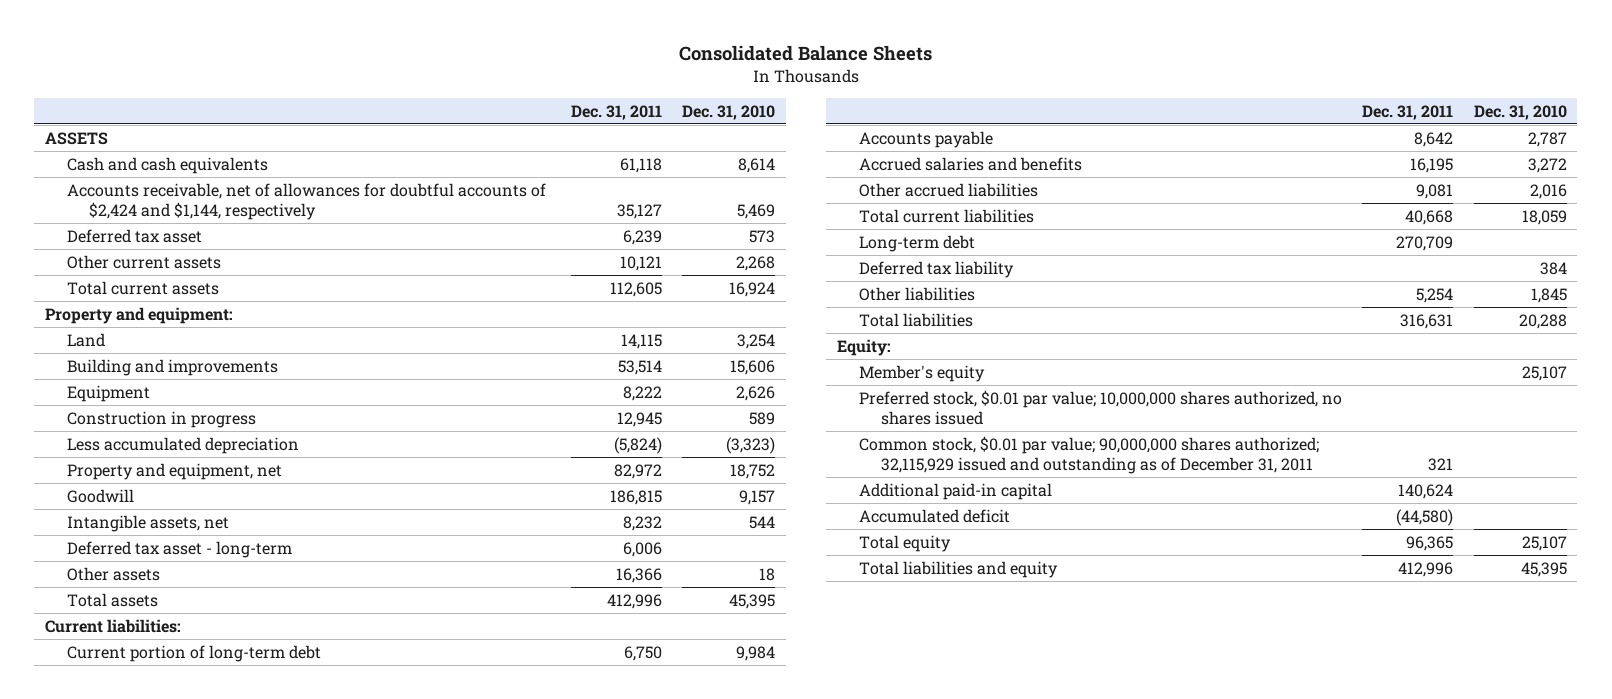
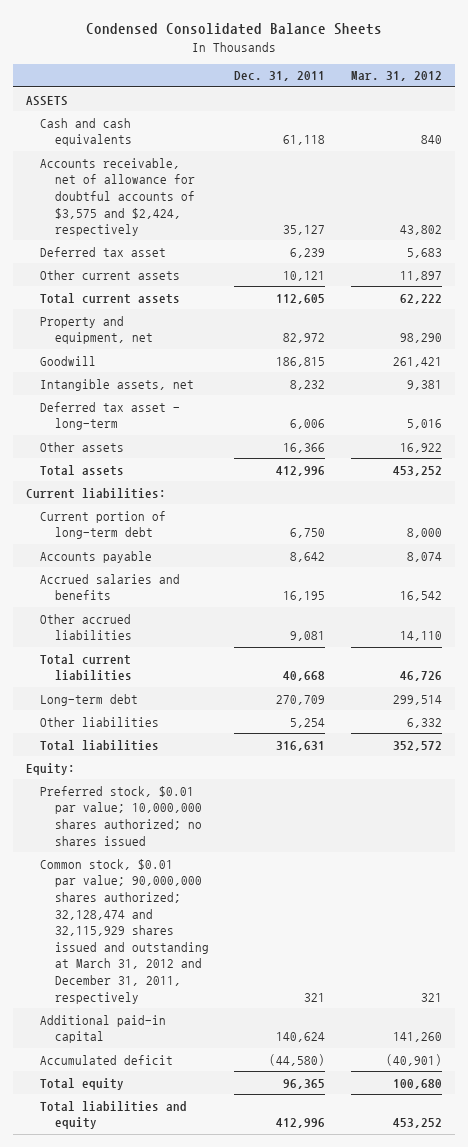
[678,44,932,61] Consolidated Balance Sheets -> [86,23,383,36] Condensed Consolidated Balance Sheets
[682,104,776,120] Dec. 31, 2010 -> none
none -> [351,71,443,82] Mar. 31, 2012
[66,182,546,221] Accounts receivable, net of allowances for doubtful accounts of $2,424 and $1,144, respectively -> [40,157,195,237] Accounts receivable, net of allowance for doubtful accounts of $3,575 and $2,424, respectively
[44,306,233,324] Property and equipment: -> none
[66,332,105,347] Land -> none
[66,358,278,376] Building and improvements -> none
[66,384,150,402] Equipment -> none
[66,410,256,428] Construction in progress -> none
[66,436,299,454] Less accumulated depreciation -> none
[858,260,1014,278] Deferred tax liability -> none
[858,364,985,382] Member's equity -> none
[858,389,1342,426] Preferred stock, $0.01 par value; 10,000,000 shares authorized, no shares issued -> [40,785,202,846] Preferred stock, $0.01 par value; 10,000,000 shares authorized; no shares issued
[858,435,1319,475] Common stock, $0.01 par value; 90,000,000 shares authorized; 32,115,929 issued and outstanding as of December 31, 2011 -> [40,858,209,1004] Common stock, $0.01 par value; 90,000,000 shares authorized; 32,128,474 and 32,115,929 shares issued and outstanding at March 31, 2012 and December 31, 2011, respectively

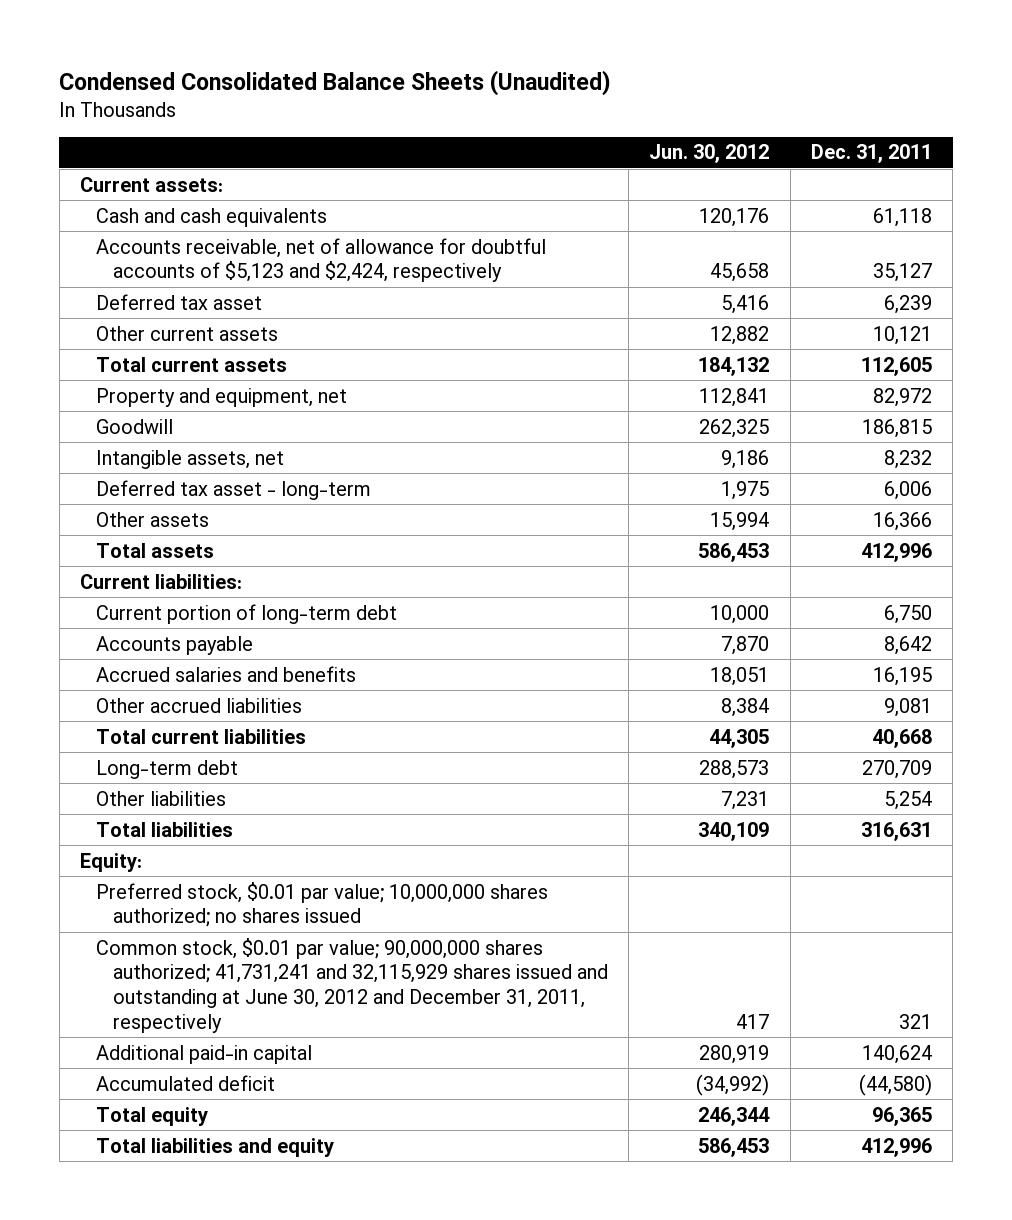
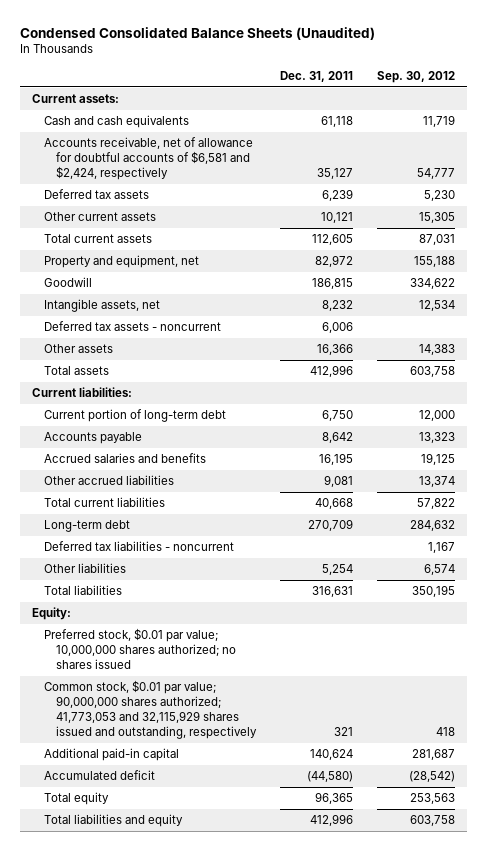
[649,144,770,164] Jun. 30, 2012 -> none
none -> [376,71,455,84] Sep. 30, 2012
[96,237,547,283] Accounts receivable, net of allowance for doubtful accounts of $5,123 and $2,424, respectively -> [43,137,253,180] Accounts receivable, net of allowance for doubtful accounts of $6,581 and $2,424, respectively
[96,293,263,310] Deferred tax asset -> [43,189,149,200] Deferred tax assets
[96,479,372,500] Deferred tax asset - long-term -> [43,321,221,332] Deferred tax assets - noncurrent
none -> [43,541,234,552] Deferred tax liabilities - noncurrent
[96,937,608,1033] Common stock, $0.01 par value; 90,000,000 shares authorized; 41,731,241 and 32,115,929 shares issued and outstanding at June 30, 2012 and December 31, 2011, respectively -> [43,680,257,739] Common stock, $0.01 par value; 90,000,000 shares authorized; 41,773,053 and 32,115,929 shares issued and outstanding, respectively

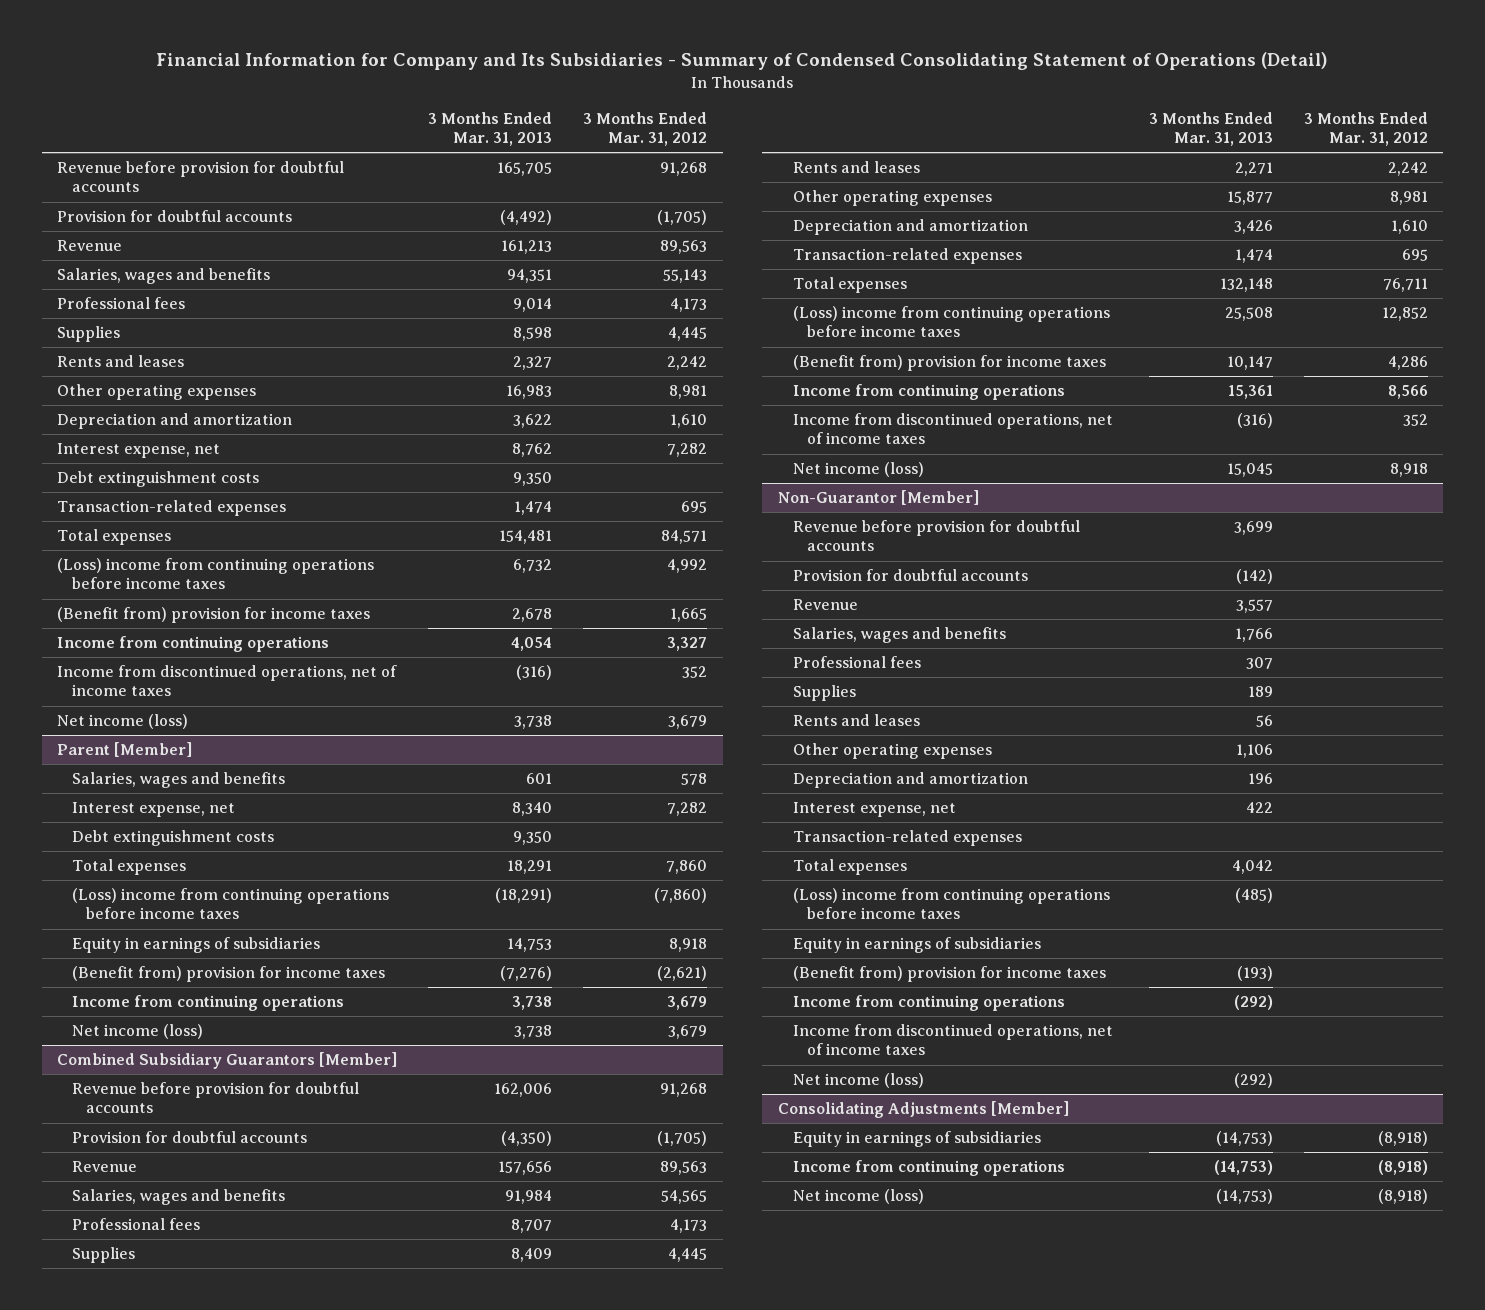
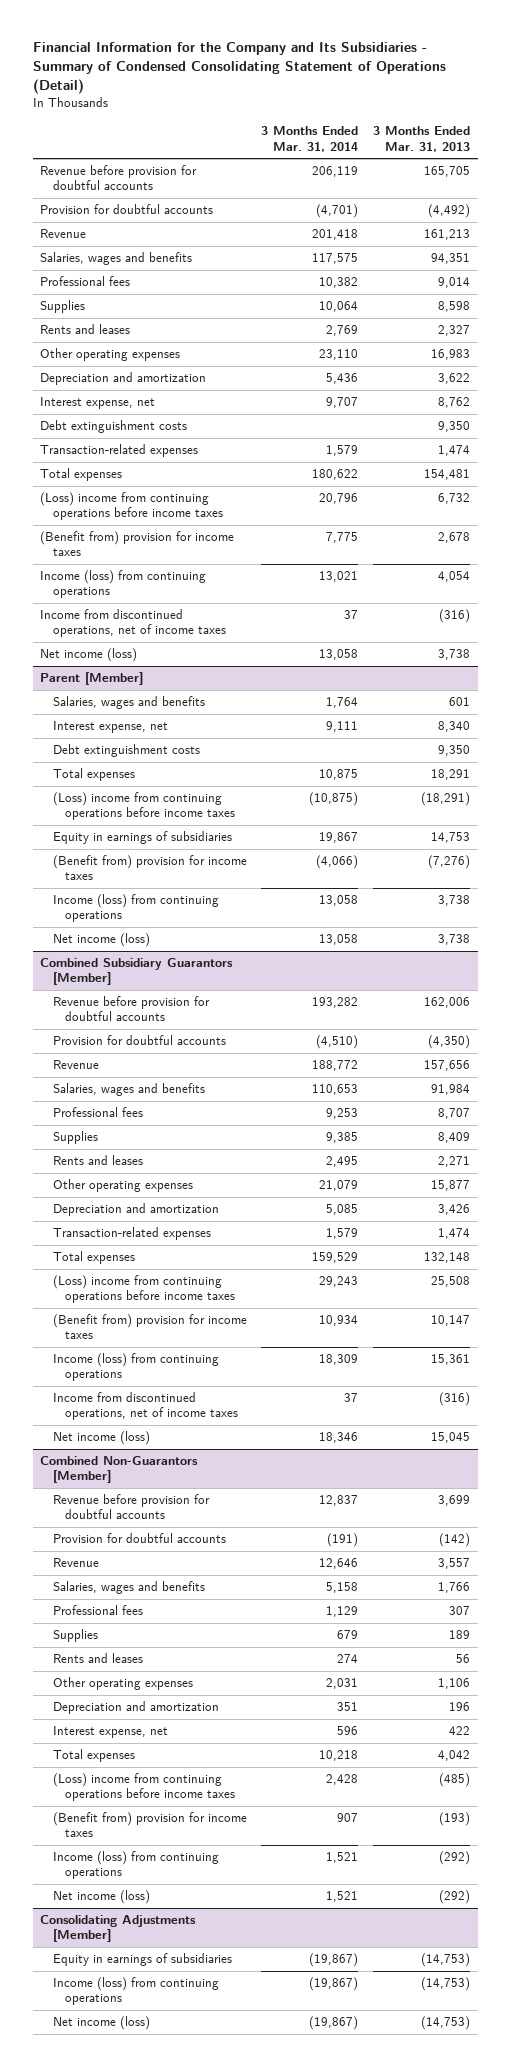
[156,52,1329,71] Financial Information for Company and Its Subsidiaries - Summary of Condensed Consolidating Statement of Operations (Detail) -> [32,41,446,95] Financial Information for the Company and Its Subsidiaries - Summary of Condensed Consolidating Statement of Operations (Detail)
[583,111,708,146] 3 Months Ended Mar. 31, 2012 -> none
none -> [261,126,359,152] 3 Months Ended Mar. 31, 2014
[57,636,330,653] Income from continuing operations -> [40,570,207,599] Income (loss) from continuing operations
[71,995,344,1012] Income from continuing operations -> [52,894,219,923] Income (loss) from continuing operations
[792,384,1065,401] Income from continuing operations -> [52,1353,219,1382] Income (loss) from continuing operations
[777,490,979,506] Non-Guarantor [Member] -> [40,1456,199,1484] Combined Non-Guarantors [Member]
[792,830,1022,847] Transaction-related expenses -> none
[792,937,1041,954] Equity in earnings of subsidiaries -> none
[792,1024,1113,1056] Income from discontinued operations, net of income taxes -> none
[792,995,1065,1012] Income from continuing operations -> [52,1851,219,1880] Income (loss) from continuing operations
[792,1160,1065,1177] Income from continuing operations -> [52,1977,219,2006] Income (loss) from continuing operations

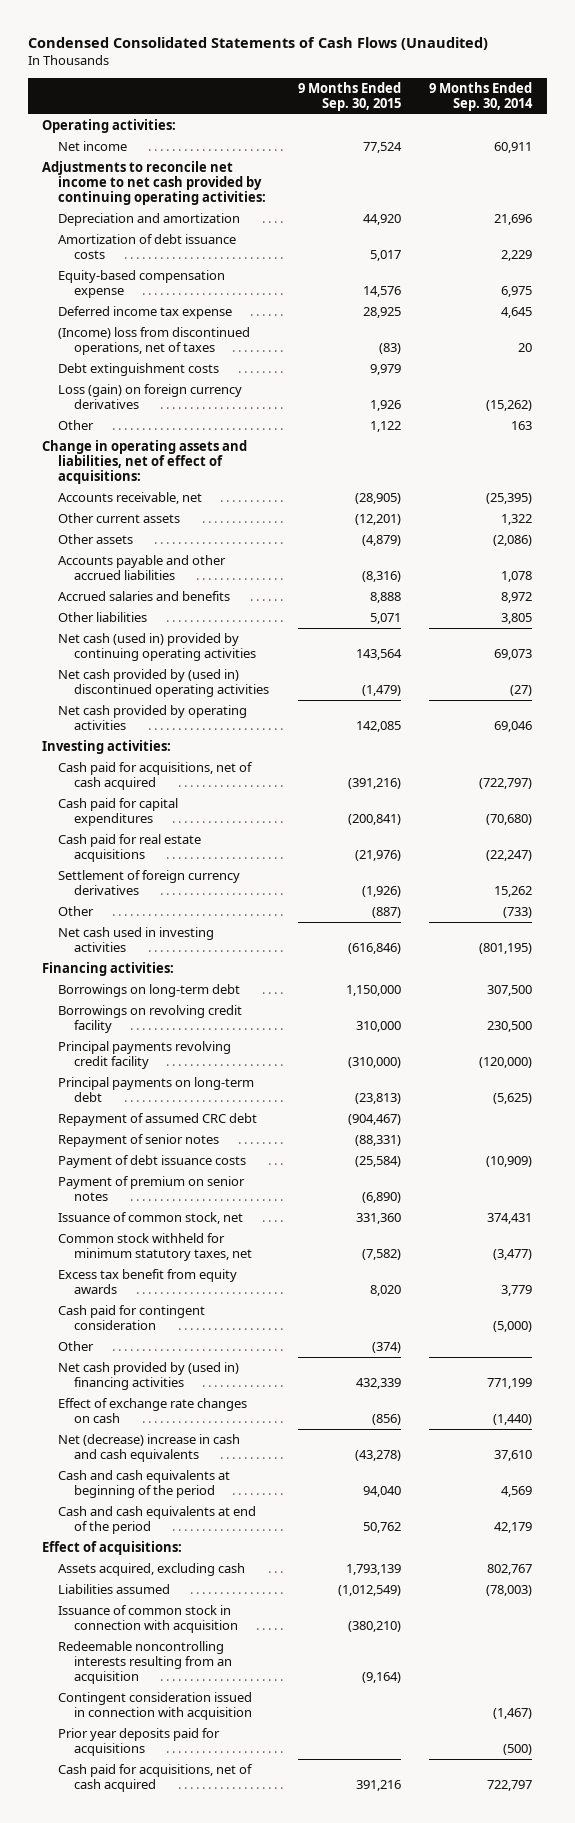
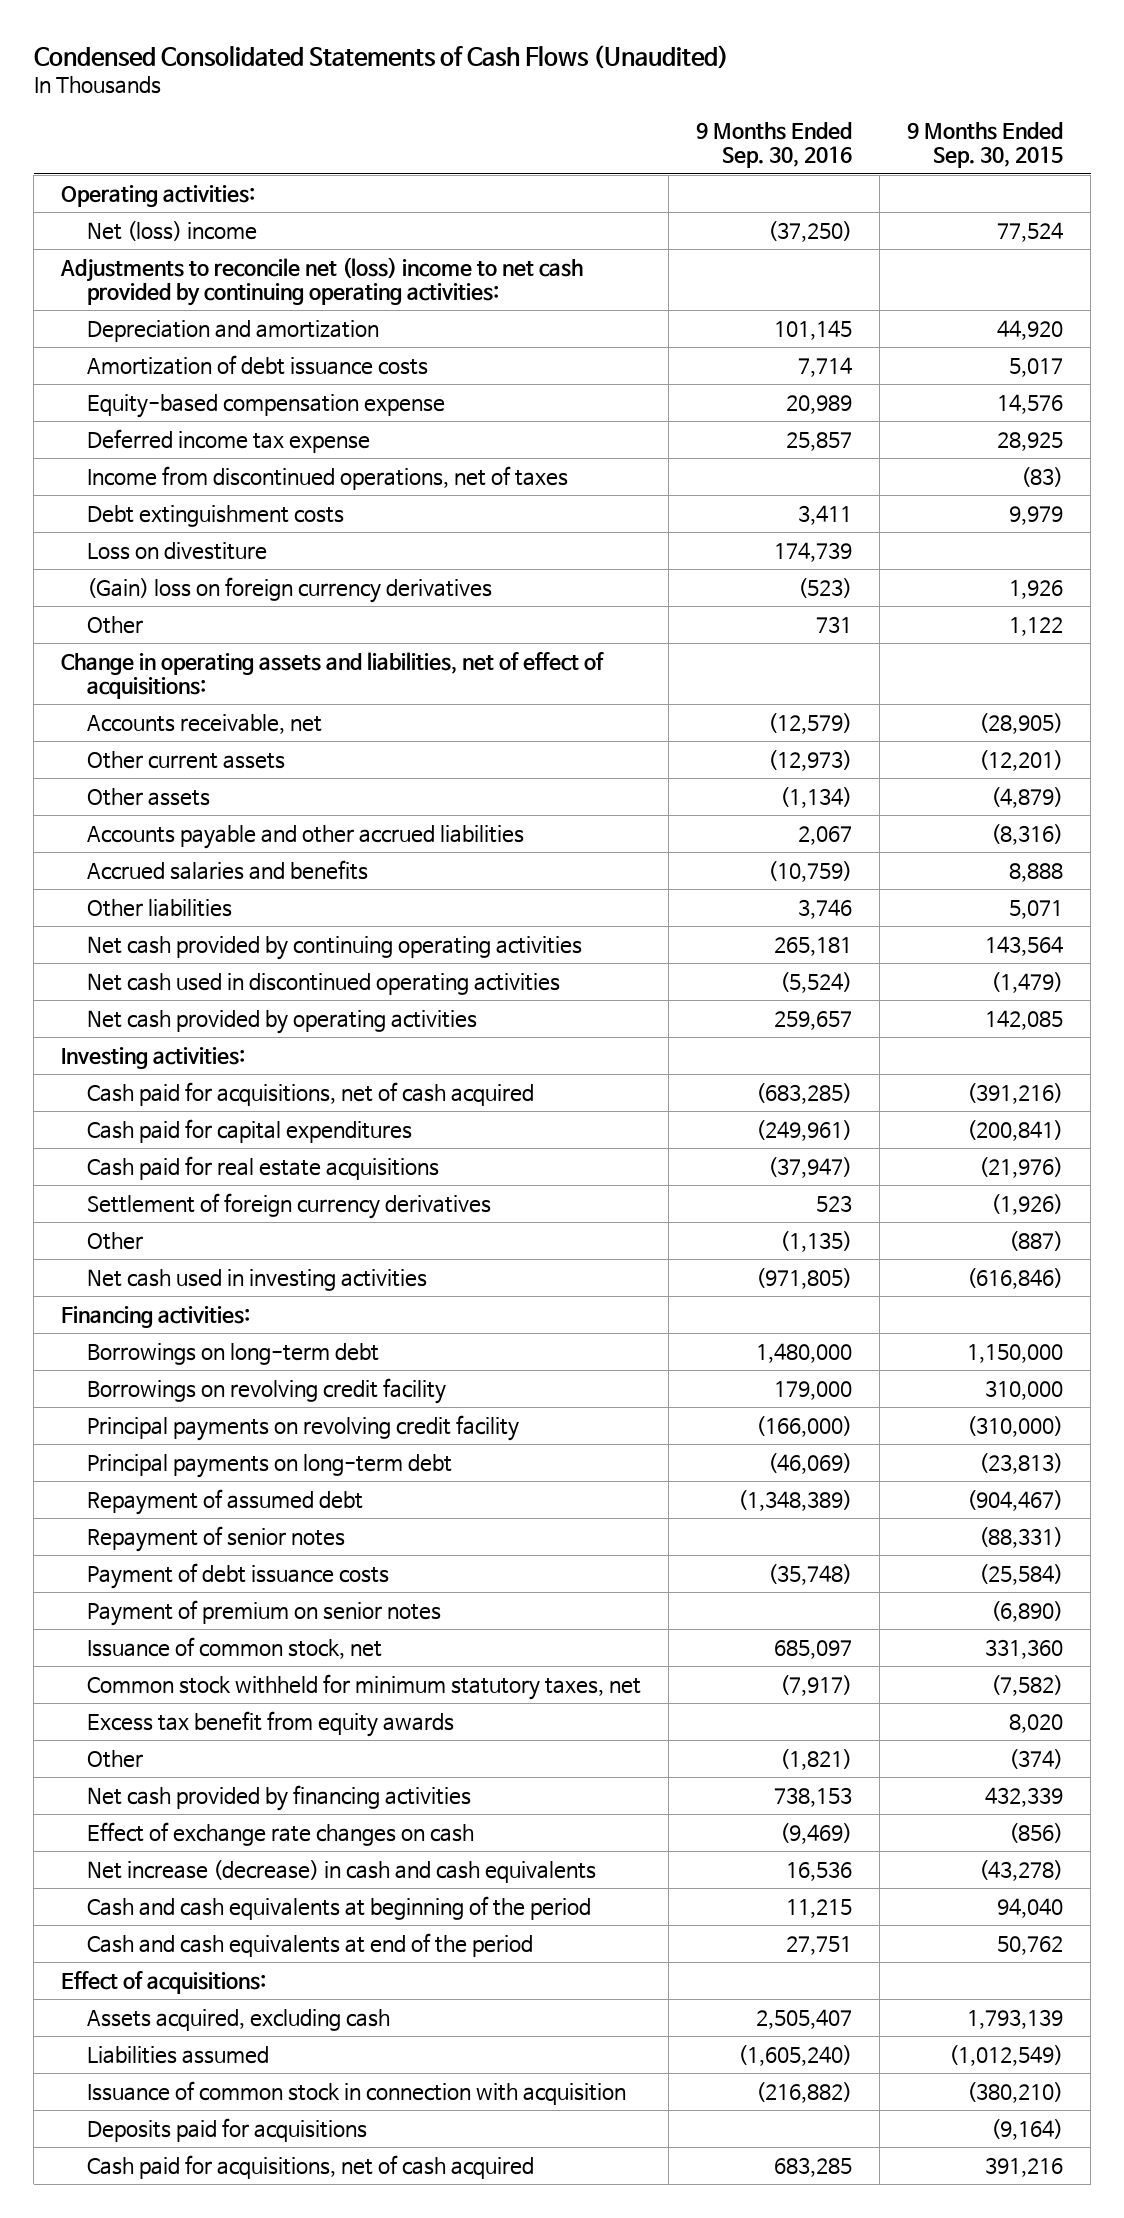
[429,81,534,111] 9 Months Ended Sep. 30, 2014 -> none
none -> [695,122,852,169] 9 Months Ended Sep. 30, 2016
[58,141,128,152] Net income -> [86,220,257,241] Net (loss) income
[42,161,267,205] Adjustments to reconcile net income to net cash provided by continuing operating activities: -> [60,256,584,306] Adjustments to reconcile net (loss) income to net cash provided by continuing operating activities:
[58,327,251,355] (Income) loss from discontinued operations, net of taxes -> [86,465,568,490] Income from discontinued operations, net of taxes
none -> [86,541,267,560] Loss on divestiture
[58,384,243,409] Loss (gain) on foreign currency derivatives -> [86,576,492,603] (Gain) loss on foreign currency derivatives
[58,633,256,661] Net cash (used in) provided by continuing operating activities -> [86,935,582,960] Net cash provided by continuing operating activities
[58,669,269,697] Net cash provided by (used in) discontinued operating activities -> [86,972,560,995] Net cash used in discontinued operating activities
[58,1041,232,1069] Principal payments revolving credit facility -> [86,1414,519,1441] Principal payments on revolving credit facility
[58,1113,258,1127] Repayment of assumed CRC debt -> [86,1488,363,1515] Repayment of assumed debt
[58,1305,206,1330] Cash paid for contingent consideration -> none
[58,1362,240,1390] Net cash provided by (used in) financing activities -> [86,1784,471,1811] Net cash provided by financing activities
[58,1434,241,1462] Net (decrease) increase in cash and cash equivalents -> [86,1859,596,1883] Net increase (decrease) in cash and cash equivalents
[58,1692,253,1720] Contingent consideration issued in connection with acquisition -> none
[58,1728,221,1756] Prior year deposits paid for acquisitions -> none
[58,1641,232,1684] Redeemable noncontrolling interests resulting from an acquisition -> [86,2117,367,2142] Deposits paid for acquisitions

